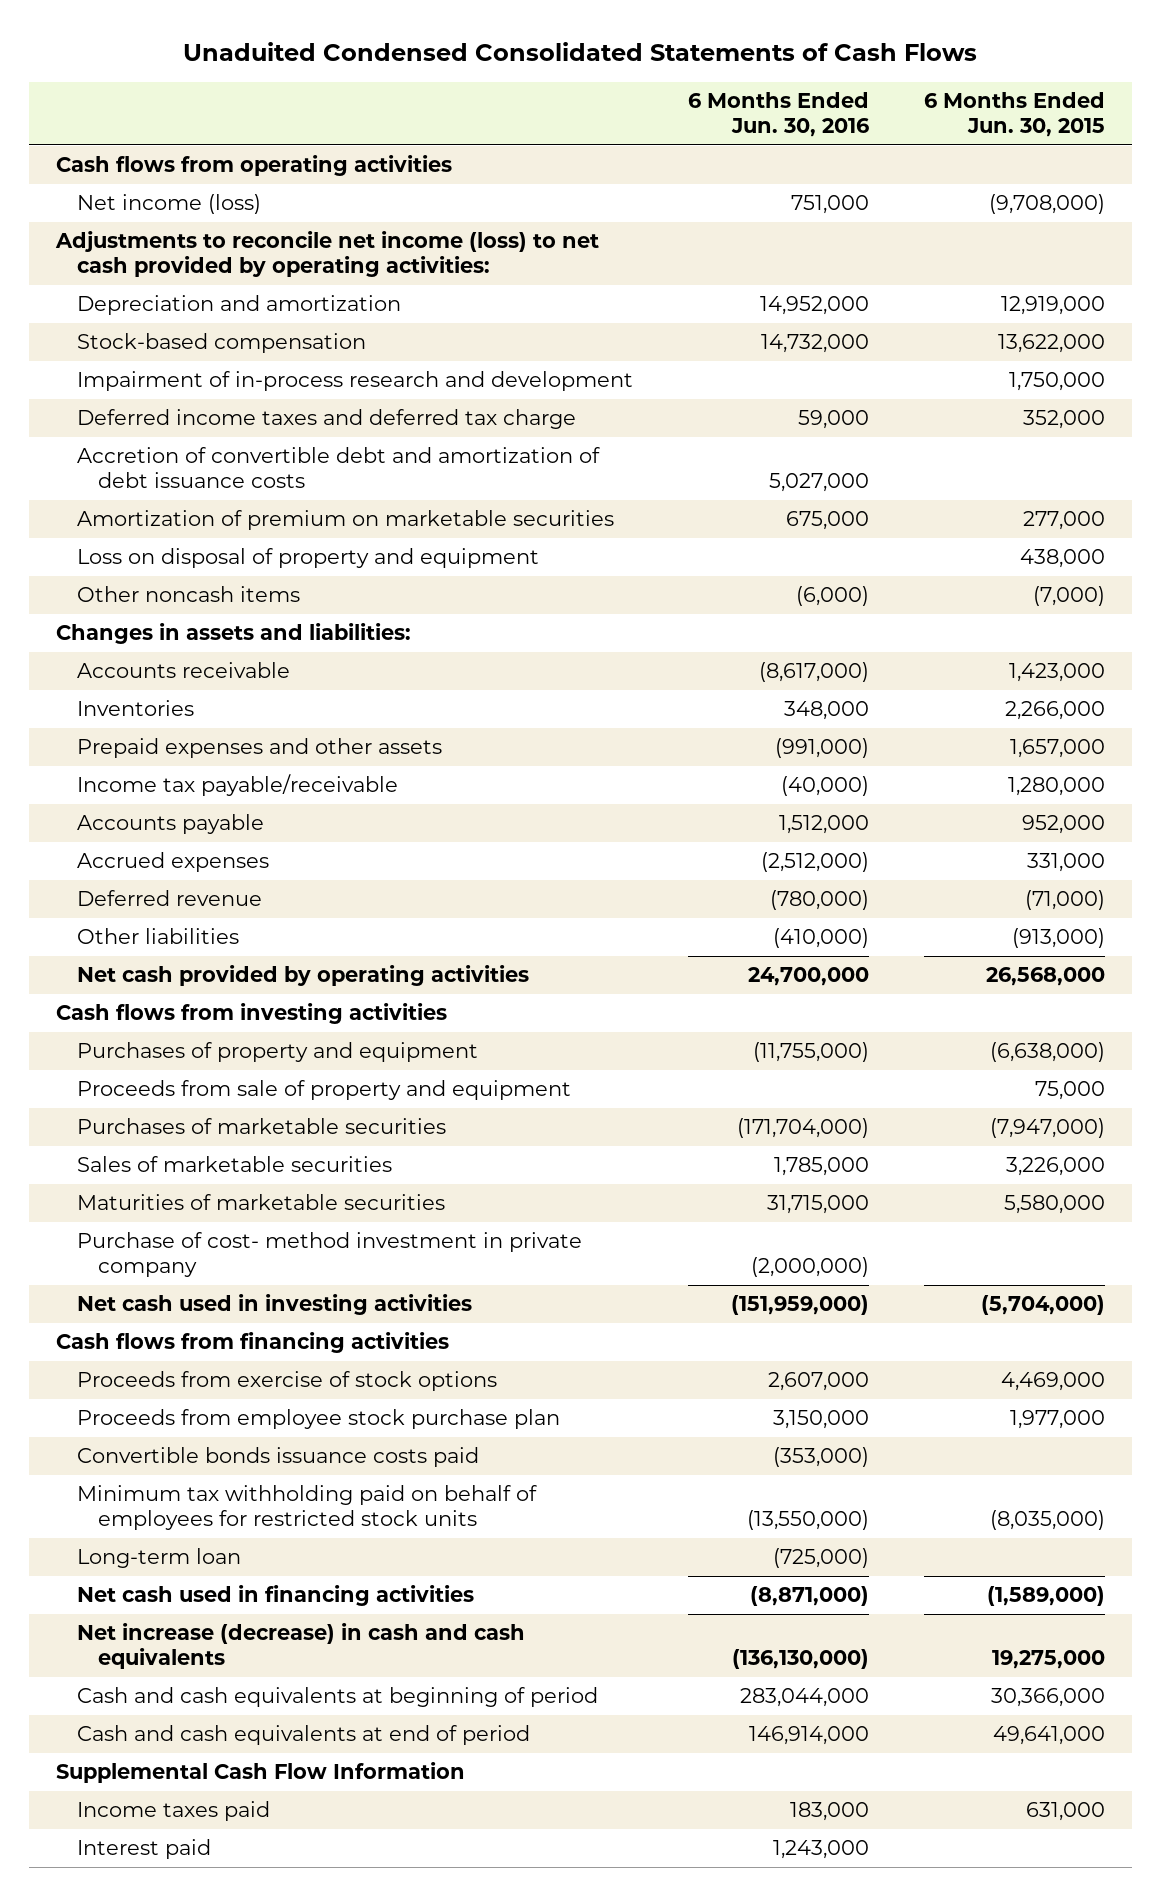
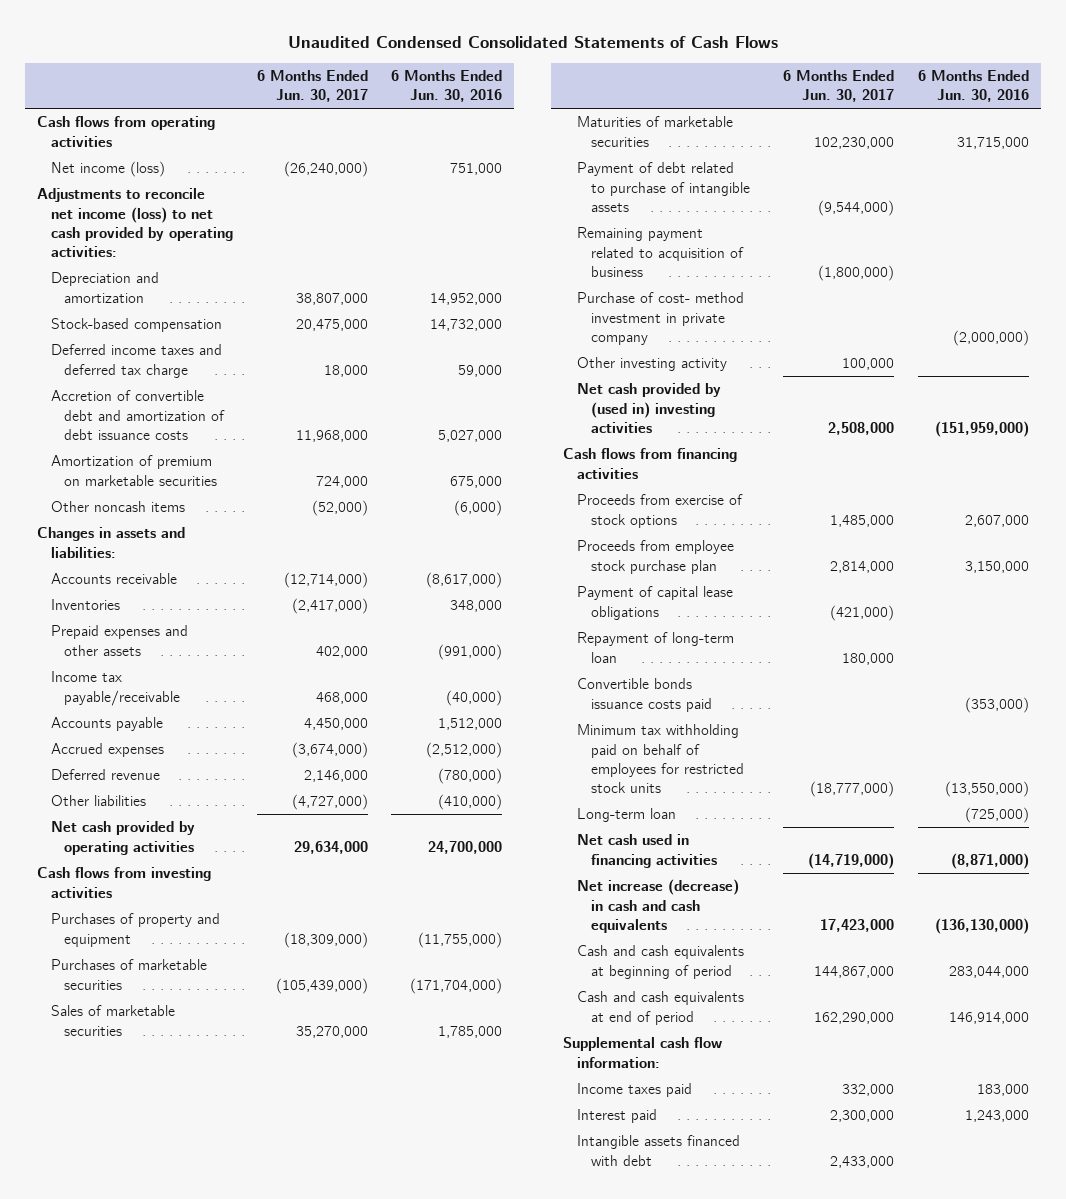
[183,41,978,61] Unaduited Condensed Consolidated Statements of Cash Flows -> [287,36,778,49] Unaudited Condensed Consolidated Statements of Cash Flows
[923,91,1105,137] 6 Months Ended Jun. 30, 2015 -> none
none -> [256,70,368,103] 6 Months Ended Jun. 30, 2017
[76,371,633,392] Impairment of in-process research and development -> none
[76,548,539,569] Loss on disposal of property and equipment -> none
[76,1080,571,1101] Proceeds from sale of property and equipment -> none
none -> [577,162,750,212] Payment of debt related to purchase of intangible assets
none -> [577,227,744,277] Remaining payment related to acquisition of business
none -> [577,357,728,372] Other investing activity
[76,1294,472,1316] Net cash used in investing activities -> [577,383,722,433] Net cash provided by (used in) investing activities
none -> [577,586,734,620] Payment of capital lease obligations
none -> [577,632,735,663] Repayment of long-term loan
[56,1762,466,1784] Supplemental Cash Flow Information -> [563,1037,723,1068] Supplemental cash flow information:
none -> [577,1135,741,1166] Intangible assets financed with debt

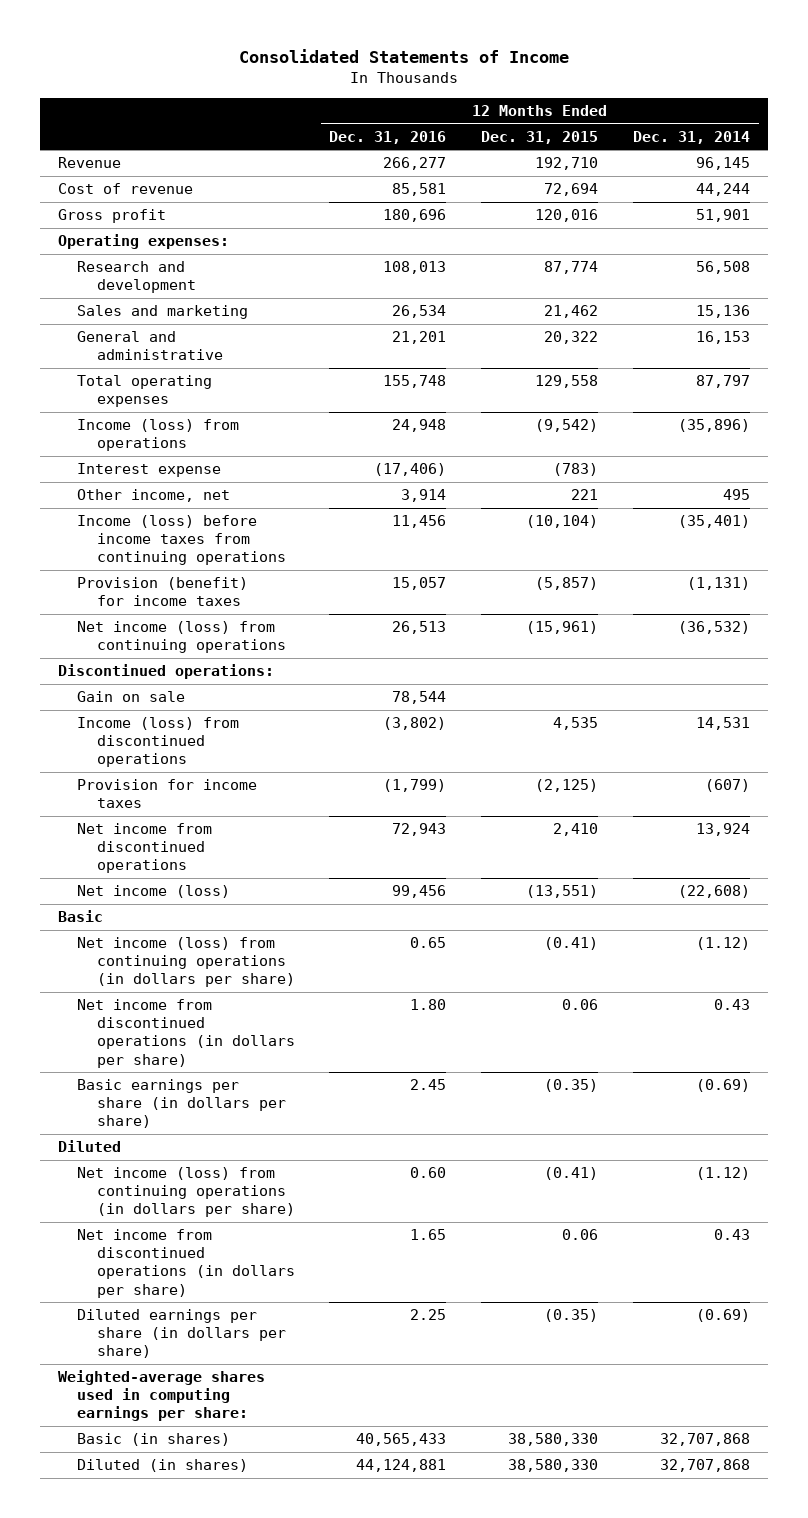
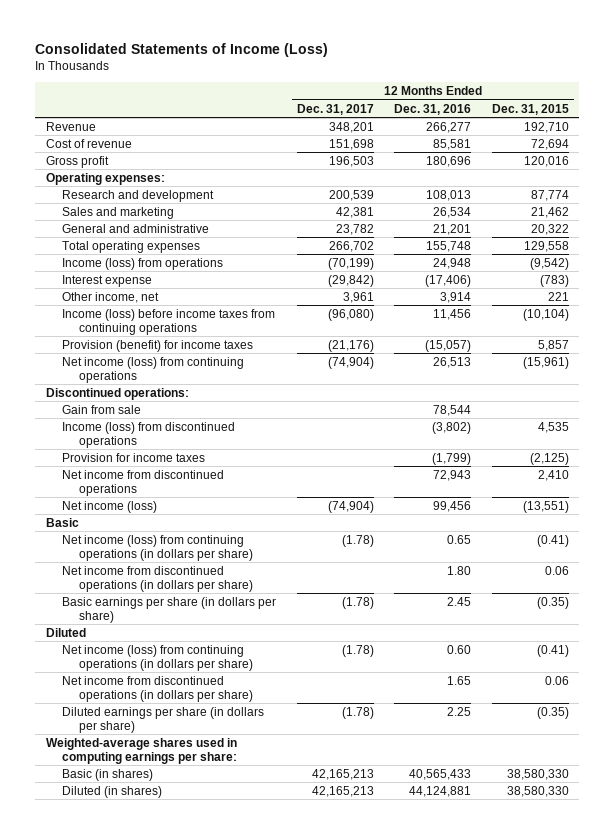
[238,49,569,64] Consolidated Statements of Income -> [35,43,329,58] Consolidated Statements of Income (Loss)
[633,130,751,144] Dec. 31, 2014 -> none
none -> [296,103,374,115] Dec. 31, 2017
[392,577,447,591] 15,057 -> [425,339,472,352] (15,057)
[535,577,599,591] (5,857) -> [537,339,569,351] 5,857
[77,691,186,703] Gain on sale -> [62,404,142,414] Gain from sale

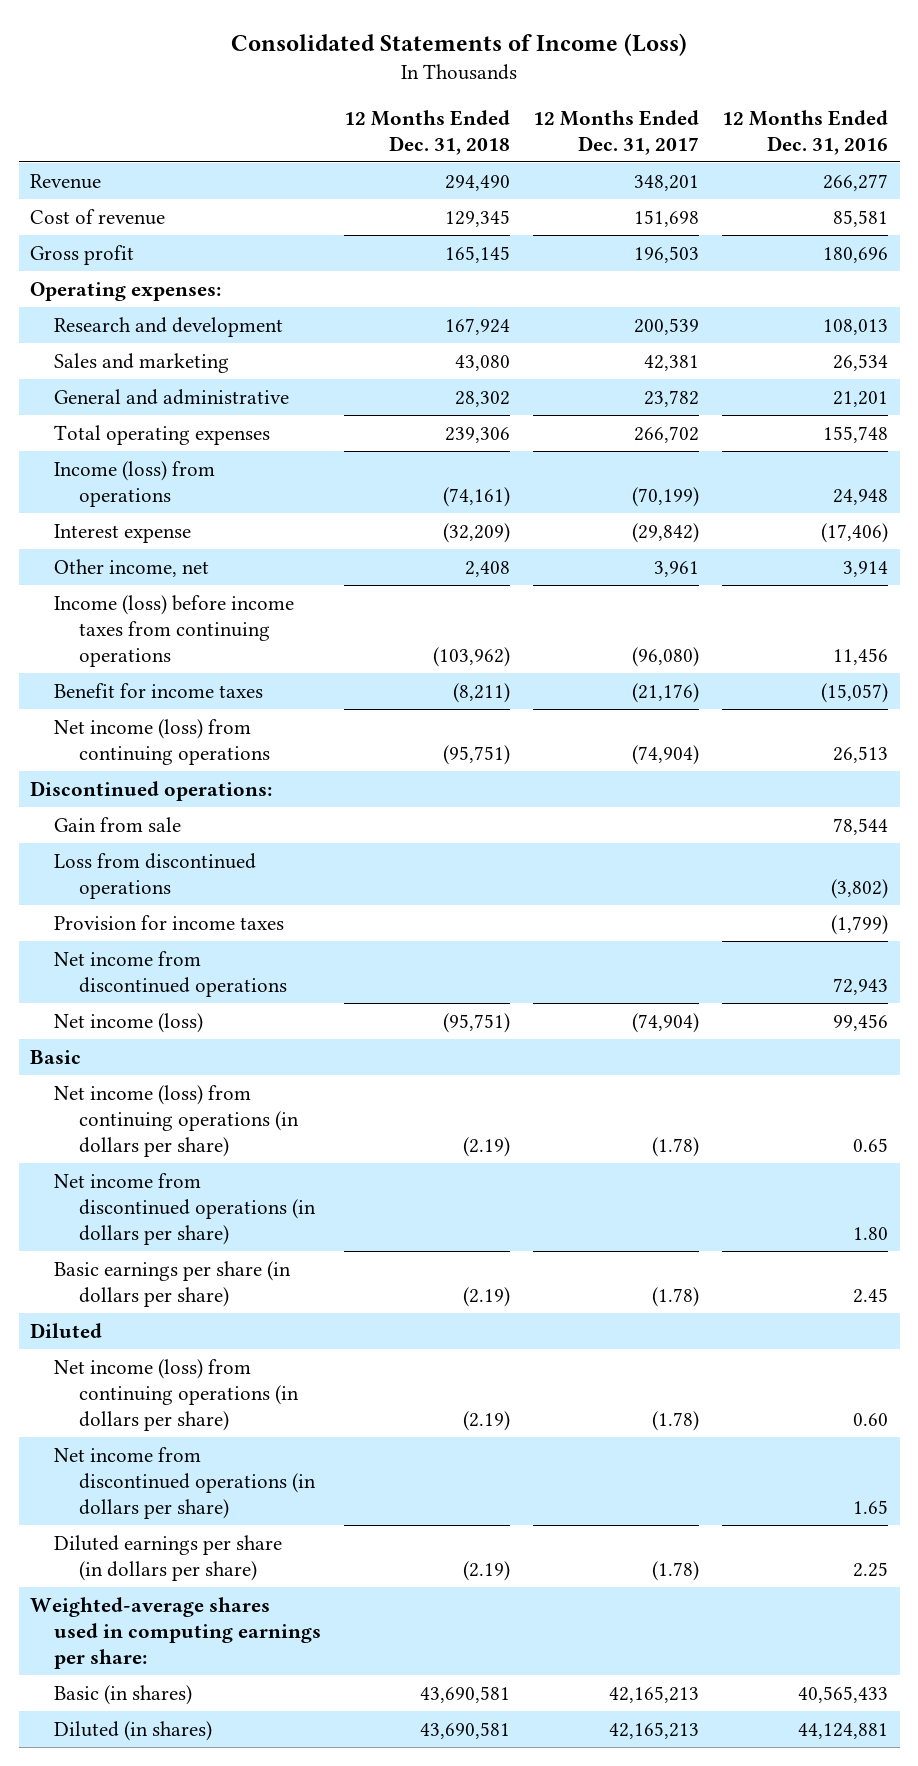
[491,103,569,115] Dec. 31, 2015 -> none
none -> [344,109,511,155] 12 Months Ended Dec. 31, 2018
[62,339,254,352] Provision (benefit) for income taxes -> [54,682,264,698] Benefit for income taxes
[62,421,236,448] Income (loss) from discontinued operations -> [54,852,257,899] Loss from discontinued operations

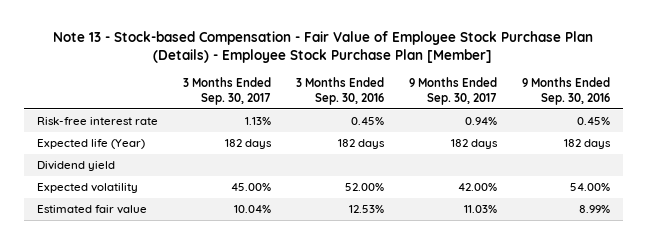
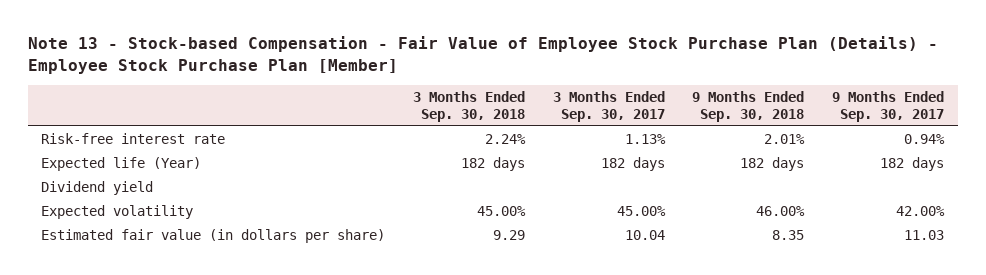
[295,76,384,105] 3 Months Ended Sep. 30, 2016 -> none
[522,76,611,105] 9 Months Ended Sep. 30, 2016 -> none
none -> [413,91,526,122] 3 Months Ended Sep. 30, 2018
none -> [692,91,805,122] 9 Months Ended Sep. 30, 2018
[36,205,147,215] Estimated fair value -> none
none -> [41,229,386,244] Estimated fair value (in dollars per share)

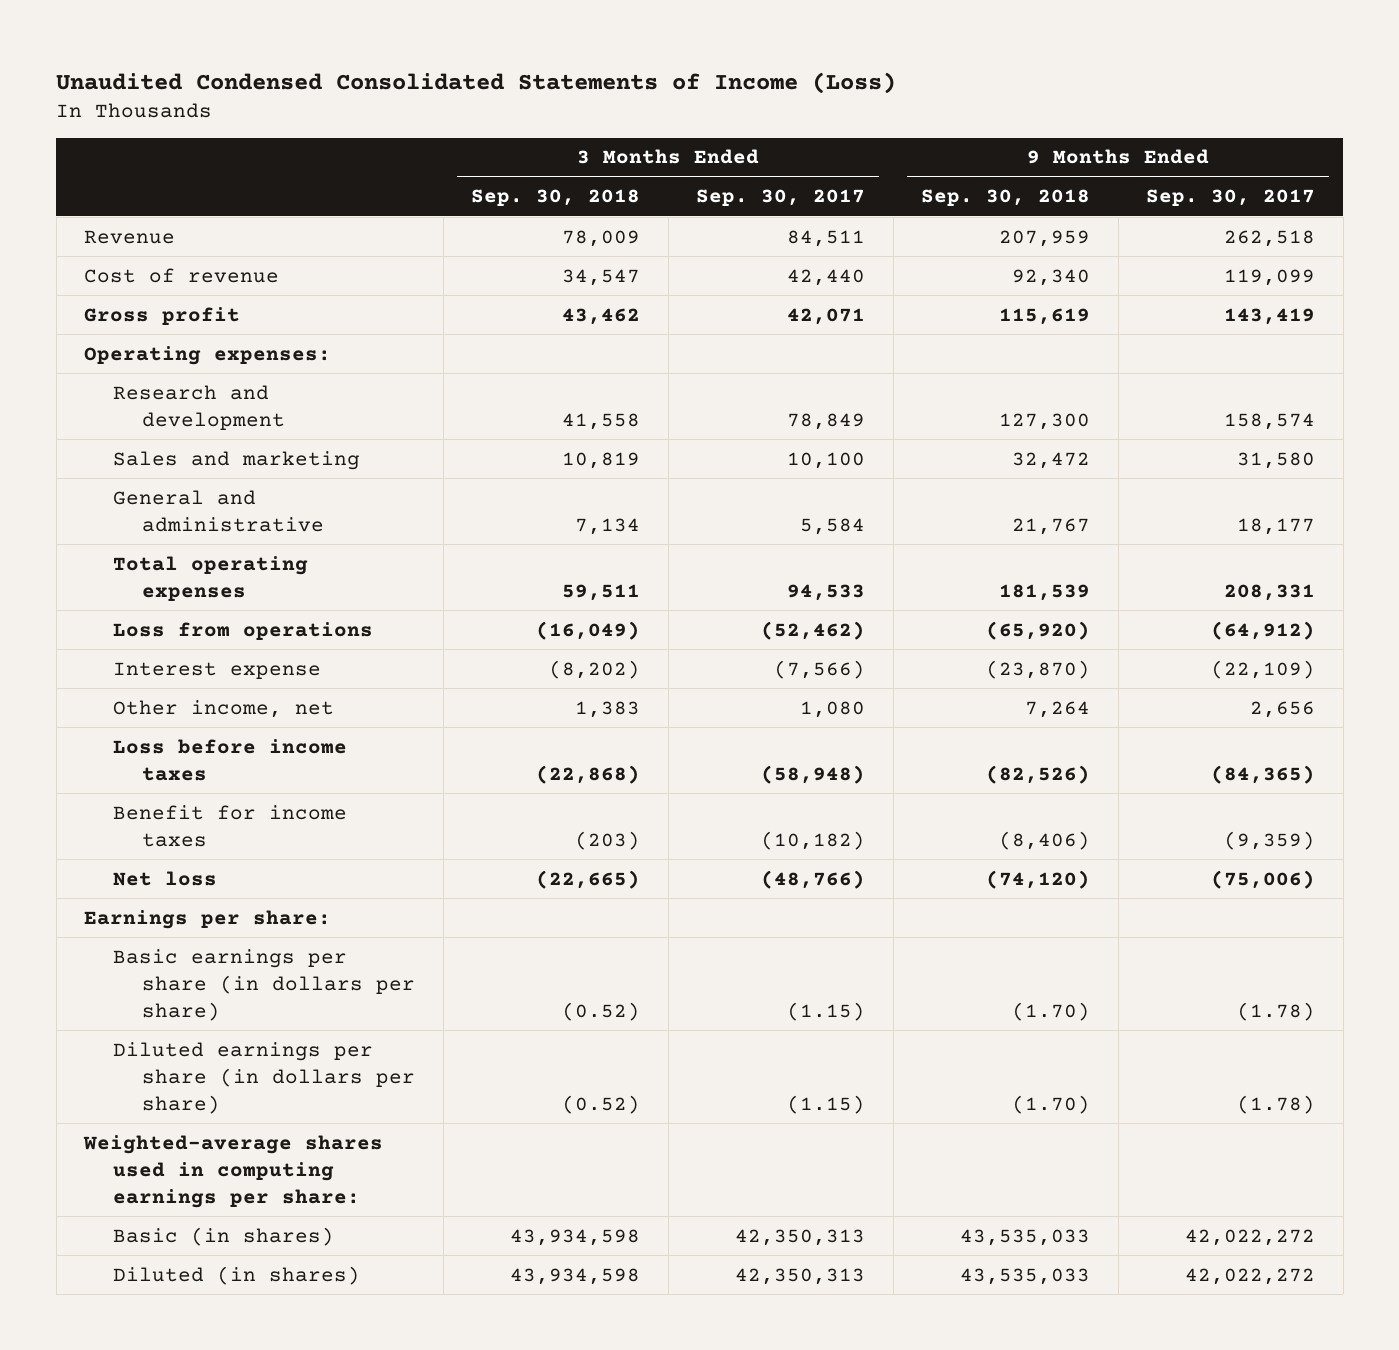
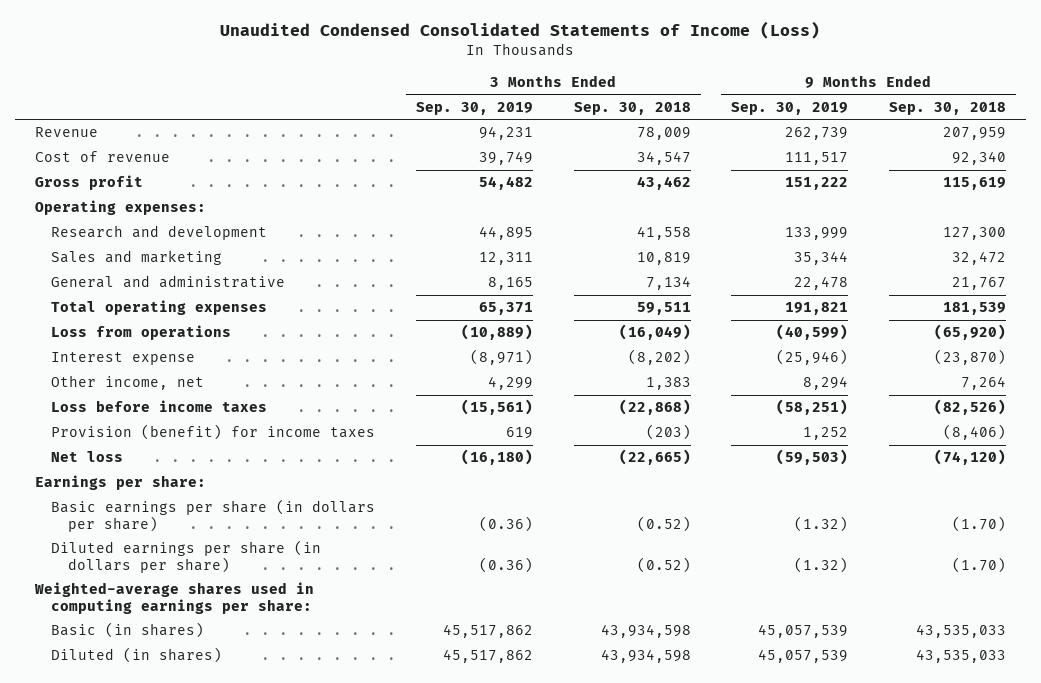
[696,189,866,207] Sep. 30, 2017 -> none
[1146,189,1316,207] Sep. 30, 2017 -> none
none -> [416,101,534,115] Sep. 30, 2019
none -> [731,101,849,115] Sep. 30, 2019
[113,804,348,847] Benefit for income taxes -> [51,424,376,441] Provision (benefit) for income taxes

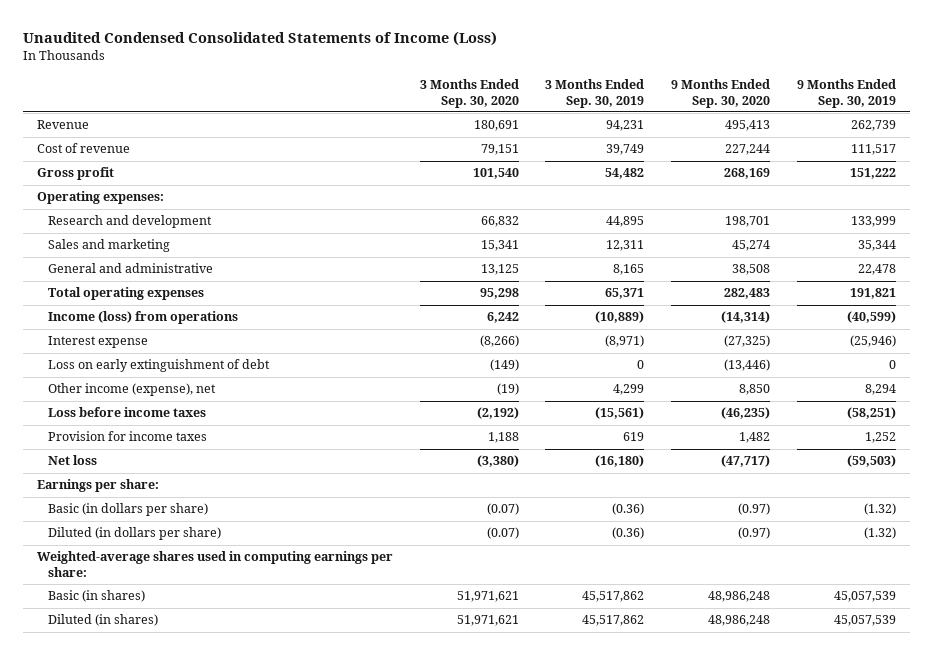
[573,101,691,115] Sep. 30, 2018 -> none
[888,101,1006,115] Sep. 30, 2018 -> none
none -> [419,79,519,108] 3 Months Ended Sep. 30, 2020
none -> [671,79,771,108] 9 Months Ended Sep. 30, 2020
[51,325,232,341] Loss from operations -> [48,311,239,325] Income (loss) from operations
none -> [48,359,271,373] Loss on early extinguishment of debt
[51,375,205,391] Other income, net -> [48,383,217,397] Other income (expense), net
[51,424,376,441] Provision (benefit) for income taxes -> [48,431,208,442] Provision for income taxes
[51,499,376,532] Basic earnings per share (in dollars per share) -> [48,503,209,517] Basic (in dollars per share)
[51,540,322,573] Diluted earnings per share (in dollars per share) -> [48,527,222,541] Diluted (in dollars per share)

